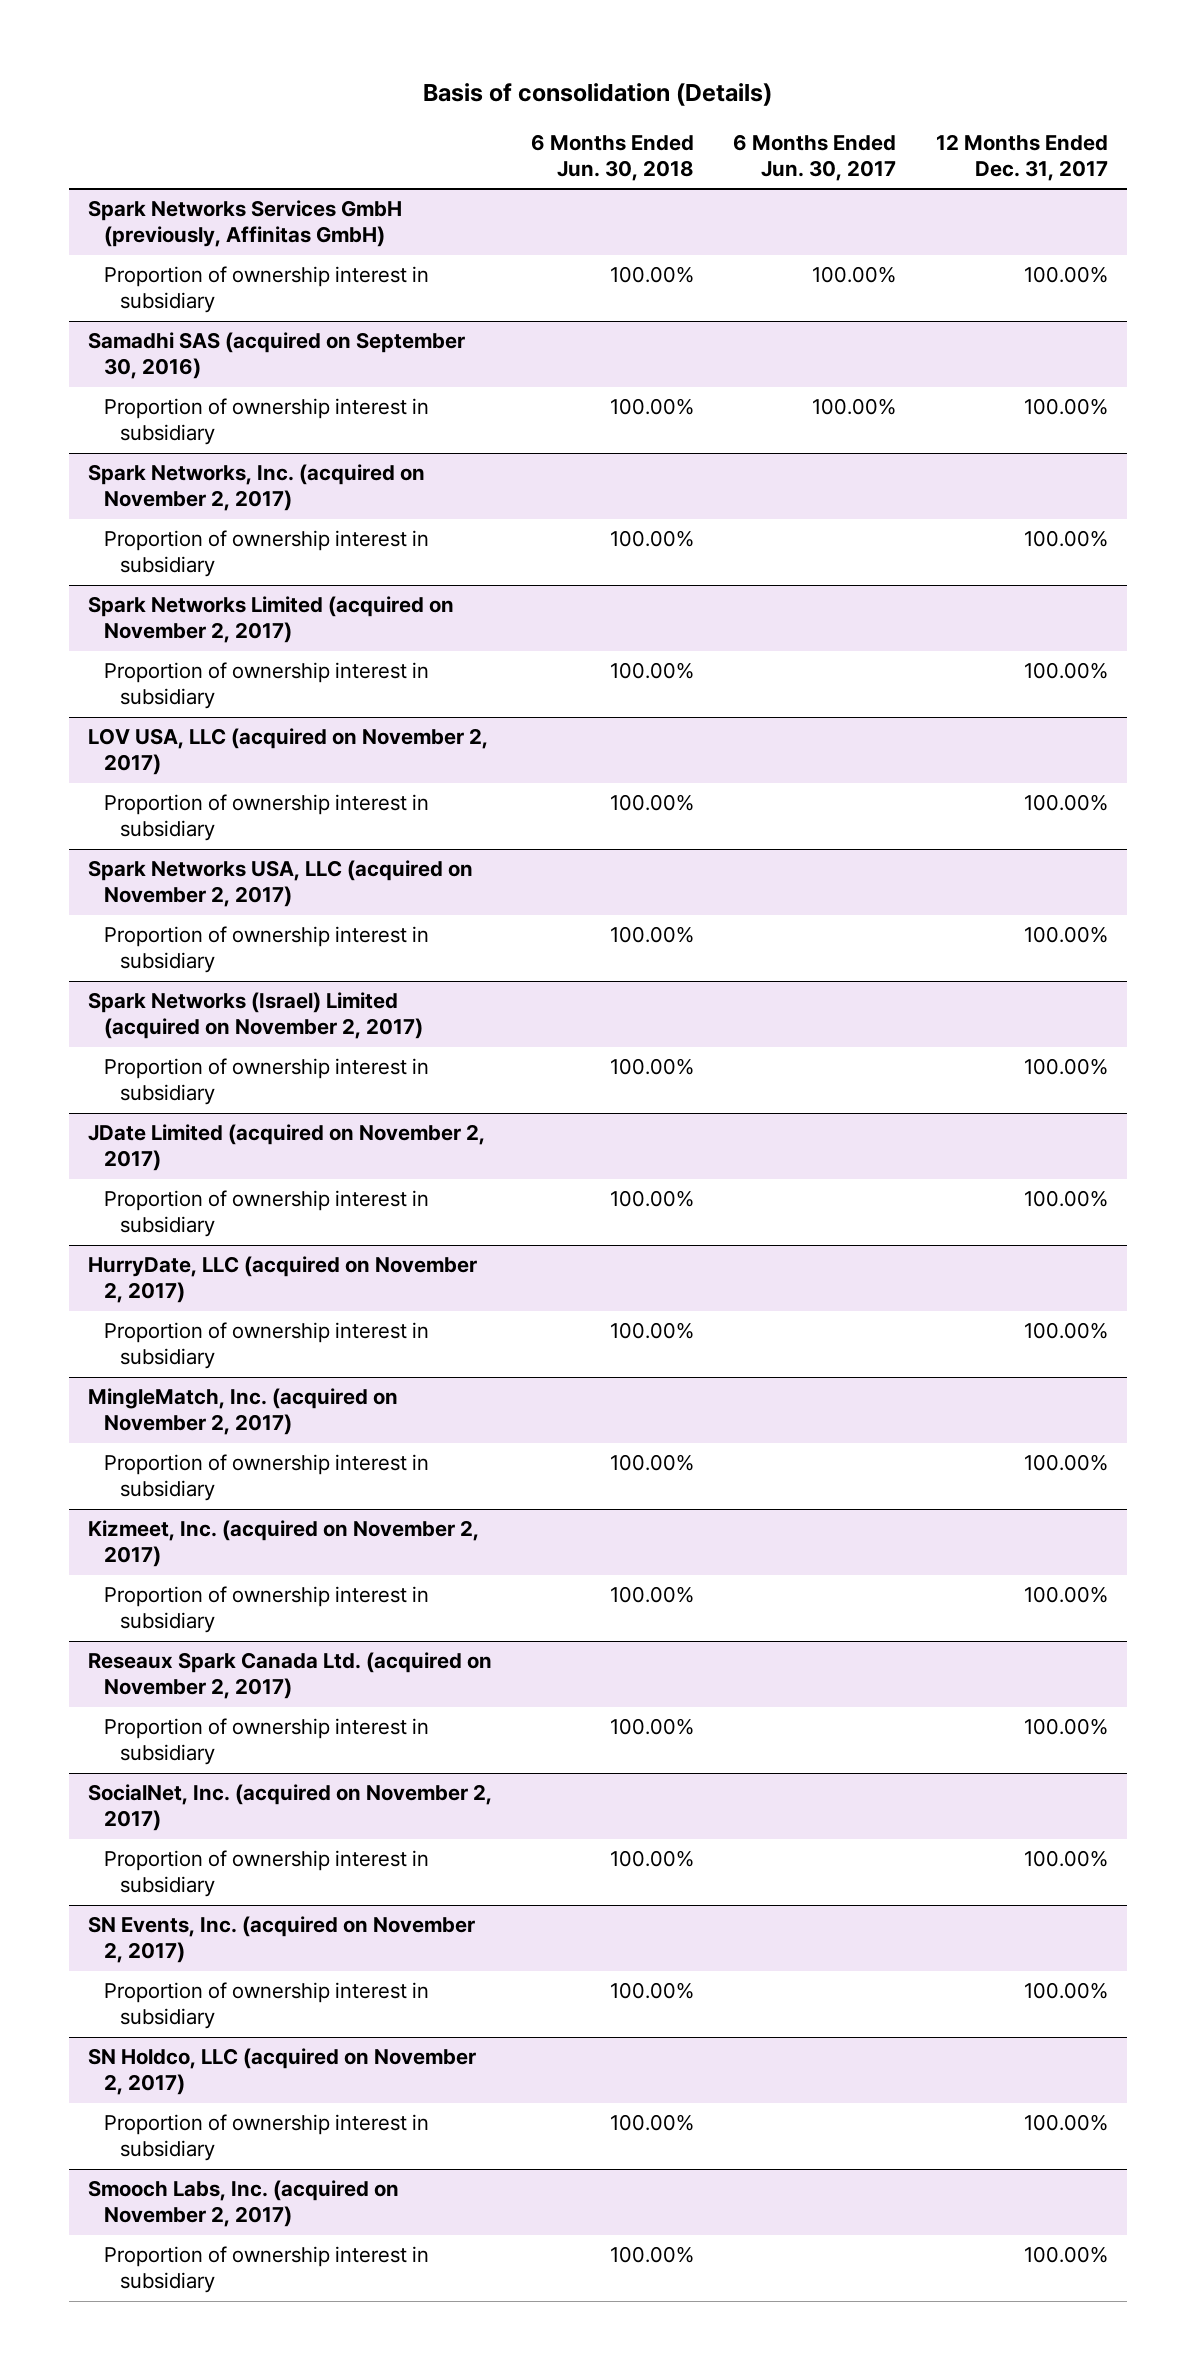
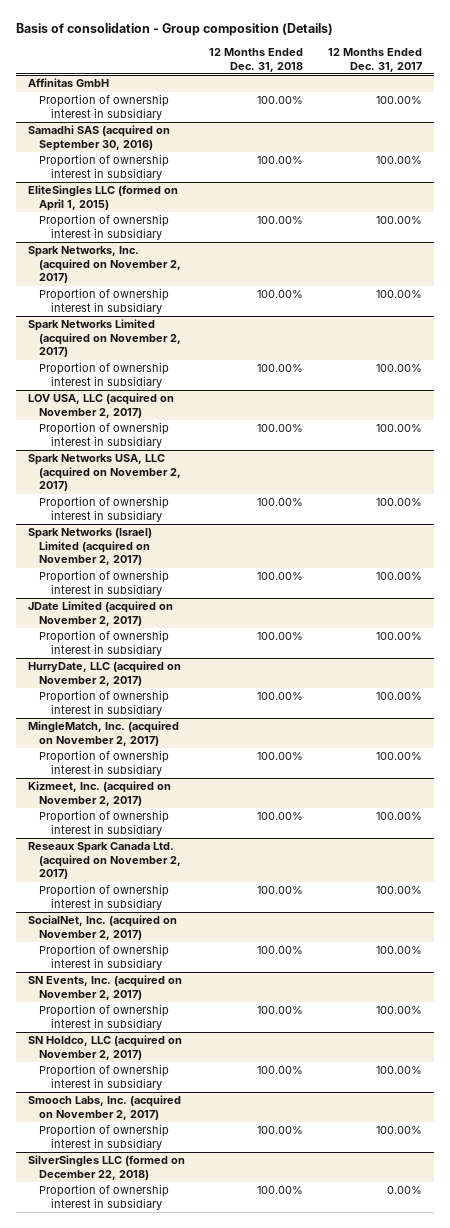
[422,83,772,107] Basis of consolidation (Details) -> [15,22,333,36] Basis of consolidation - Group composition (Details)
[531,133,695,181] 6 Months Ended Jun. 30, 2018 -> none
[733,133,897,181] 6 Months Ended Jun. 30, 2017 -> none
none -> [209,48,304,72] 12 Months Ended Dec. 31, 2018
[88,200,403,248] Spark Networks Services GmbH (previously, Affinitas GmbH) -> [27,78,109,88] Affinitas GmbH
none -> [27,185,178,211] EliteSingles LLC (formed on April 1, 2015)
none -> [39,214,170,240] Proportion of ownership interest in subsidiary
none -> [27,1155,185,1180] SilverSingles LLC (formed on December 22, 2018)
none -> [39,1184,170,1210] Proportion of ownership interest in subsidiary

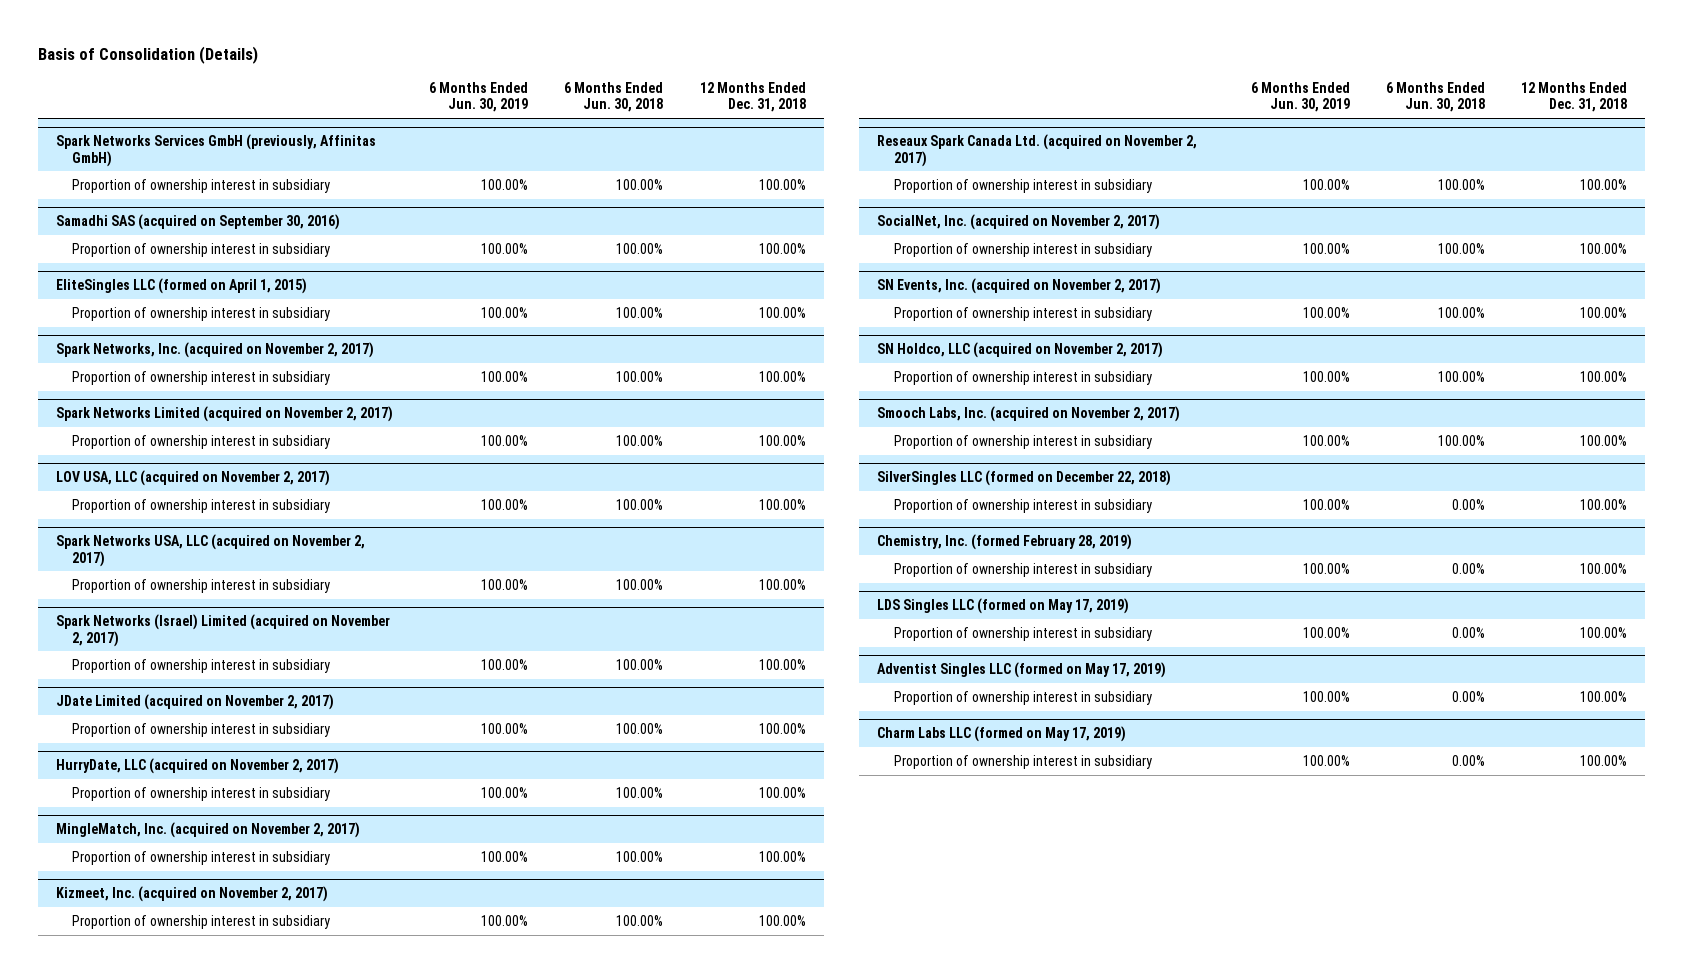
[15,22,333,36] Basis of consolidation - Group composition (Details) -> [37,45,258,64] Basis of Consolidation (Details)
[327,48,422,72] 12 Months Ended Dec. 31, 2017 -> none
none -> [429,81,529,113] 6 Months Ended Jun. 30, 2019
none -> [564,81,664,113] 6 Months Ended Jun. 30, 2018
[27,78,109,88] Affinitas GmbH -> [55,134,376,167] Spark Networks Services GmbH (previously, Affinitas GmbH)
none -> [877,534,1133,551] Chemistry, Inc. (formed February 28, 2019)
none -> [893,562,1152,577] Proportion of ownership interest in subsidiary
none -> [877,598,1130,615] LDS Singles LLC (formed on May 17, 2019)
none -> [893,626,1152,641] Proportion of ownership interest in subsidiary
none -> [877,662,1167,679] Adventist Singles LLC (formed on May 17, 2019)
none -> [893,690,1152,705] Proportion of ownership interest in subsidiary
none -> [877,726,1127,743] Charm Labs LLC (formed on May 17, 2019)
none -> [893,754,1152,769] Proportion of ownership interest in subsidiary

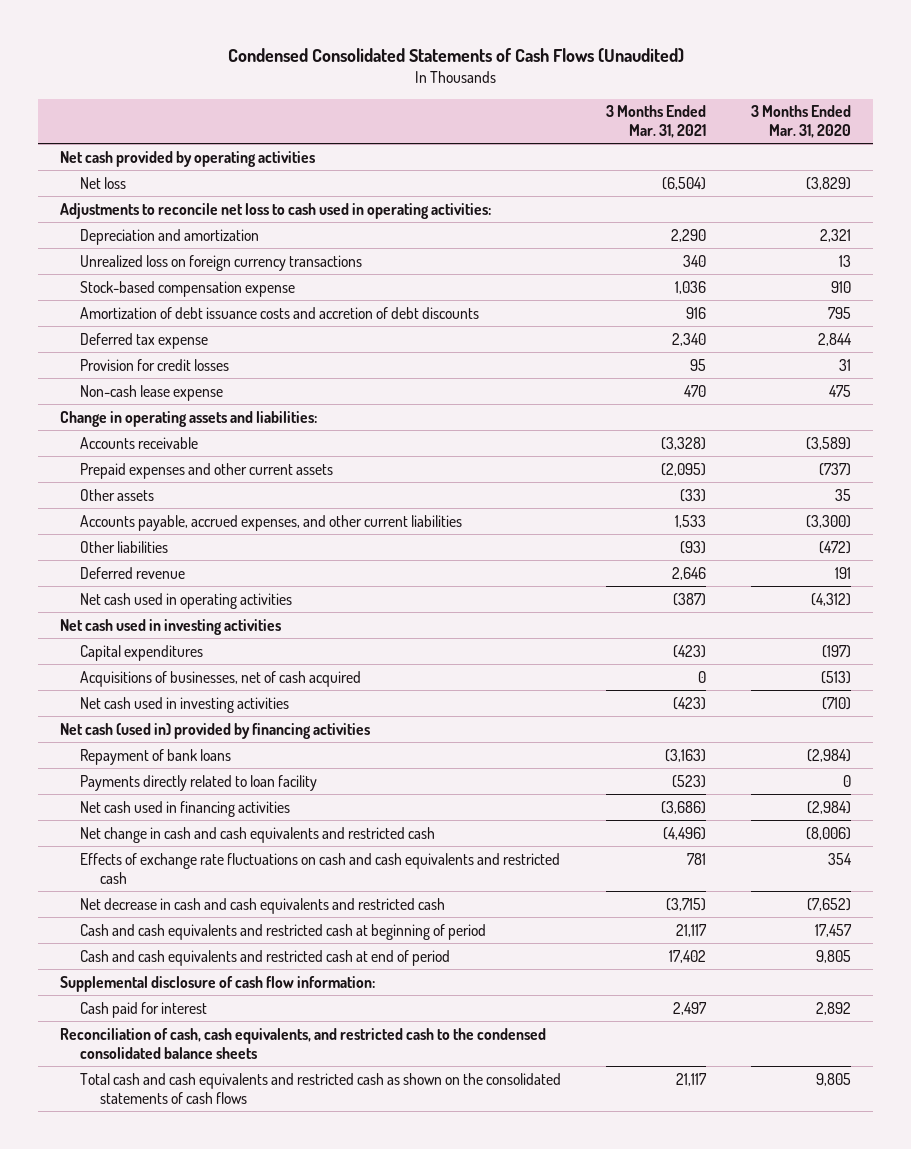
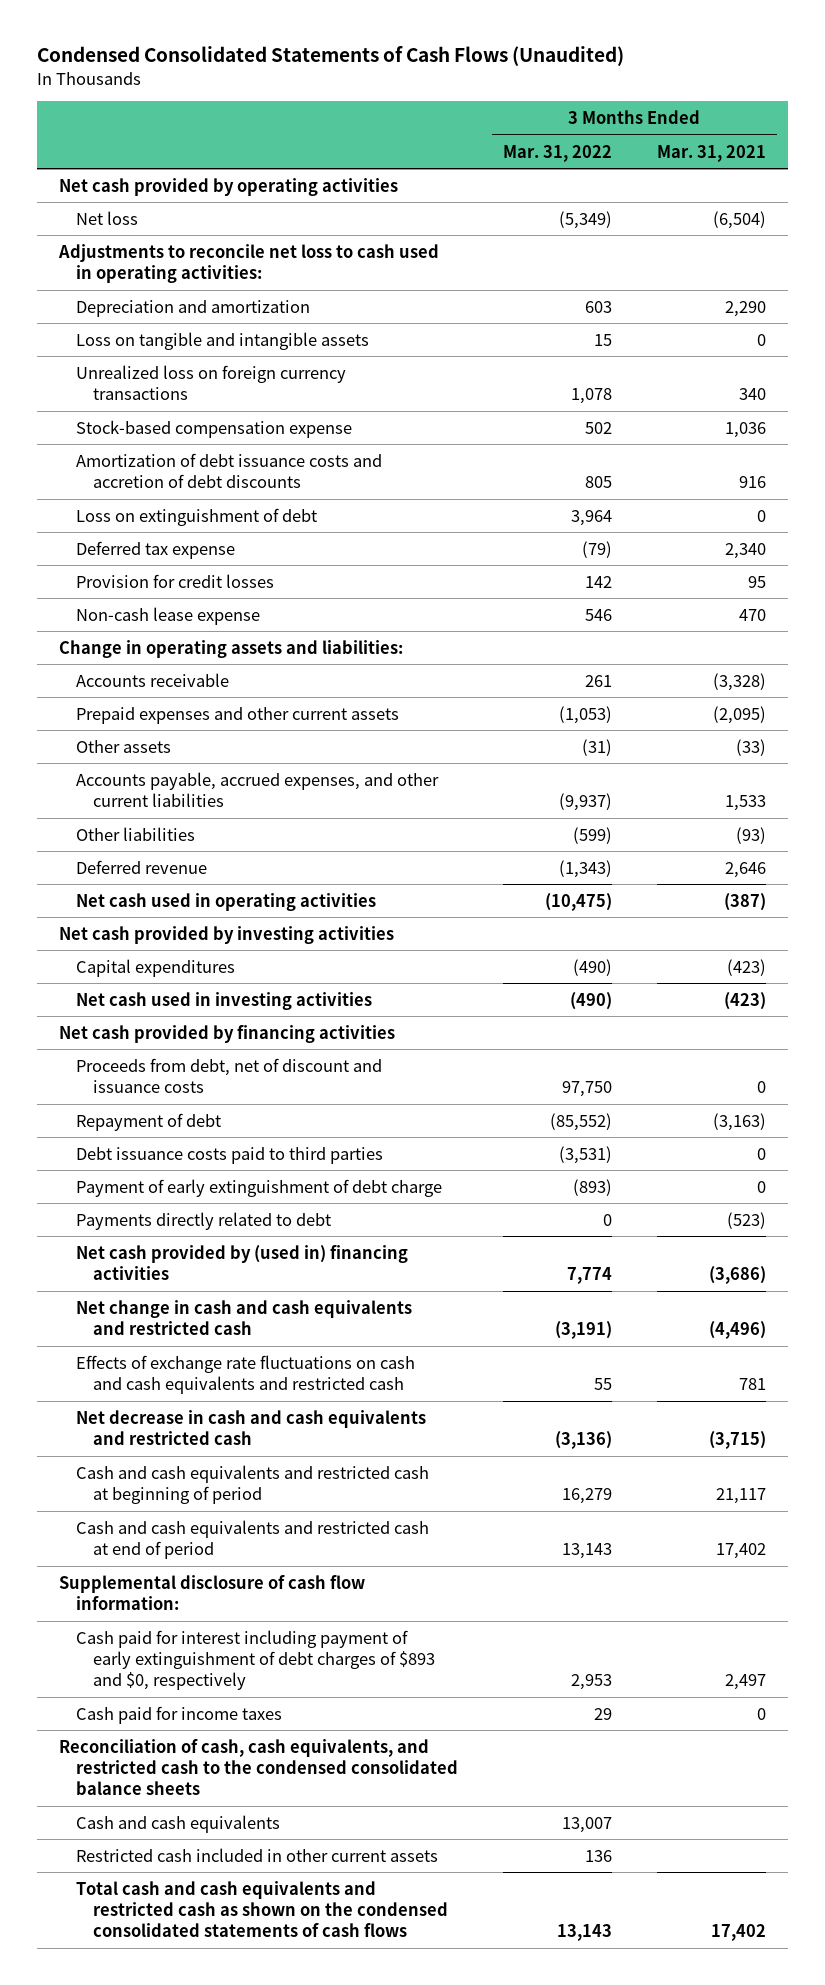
[750,105,851,139] 3 Months Ended Mar. 31, 2020 -> none
none -> [502,144,612,162] Mar. 31, 2022
none -> [76,331,370,350] Loss on tangible and intangible assets
none -> [76,507,318,526] Loss on extinguishment of debt
[60,618,282,635] Net cash used in investing activities -> [58,925,394,944] Net cash provided by investing activities
[79,670,361,687] Acquisitions of businesses, net of cash acquired -> none
[60,722,371,739] Net cash (used in) provided by financing activities -> [58,1024,395,1043] Net cash provided by financing activities
none -> [76,1057,383,1094] Proceeds from debt, net of discount and issuance costs
[79,748,231,765] Repayment of bank loans -> [76,1112,222,1131] Repayment of debt
none -> [76,1146,384,1164] Debt issuance costs paid to third parties
none -> [76,1178,443,1197] Payment of early extinguishment of debt charge
[79,774,317,791] Payments directly related to loan facility -> [76,1211,332,1230] Payments directly related to debt
[79,800,290,817] Net cash used in financing activities -> [76,1244,409,1281] Net cash provided by (used in) financing activities
[79,1001,207,1018] Cash paid for interest -> [76,1629,436,1691] Cash paid for interest including payment of early extinguishment of debt charges of $893 and $0, respectively
none -> [76,1705,283,1724] Cash paid for income taxes
none -> [76,1814,281,1833] Cash and cash equivalents
none -> [76,1847,439,1862] Restricted cash included in other current assets
[79,1072,561,1104] Total cash and cash equivalents and restricted cash as shown on the consolidated statements of cash flows -> [76,1880,449,1938] Total cash and cash equivalents and restricted cash as shown on the condensed consolidated statements of cash flows
[675,1072,707,1086] 21,117 -> [710,1924,766,1942] 17,402

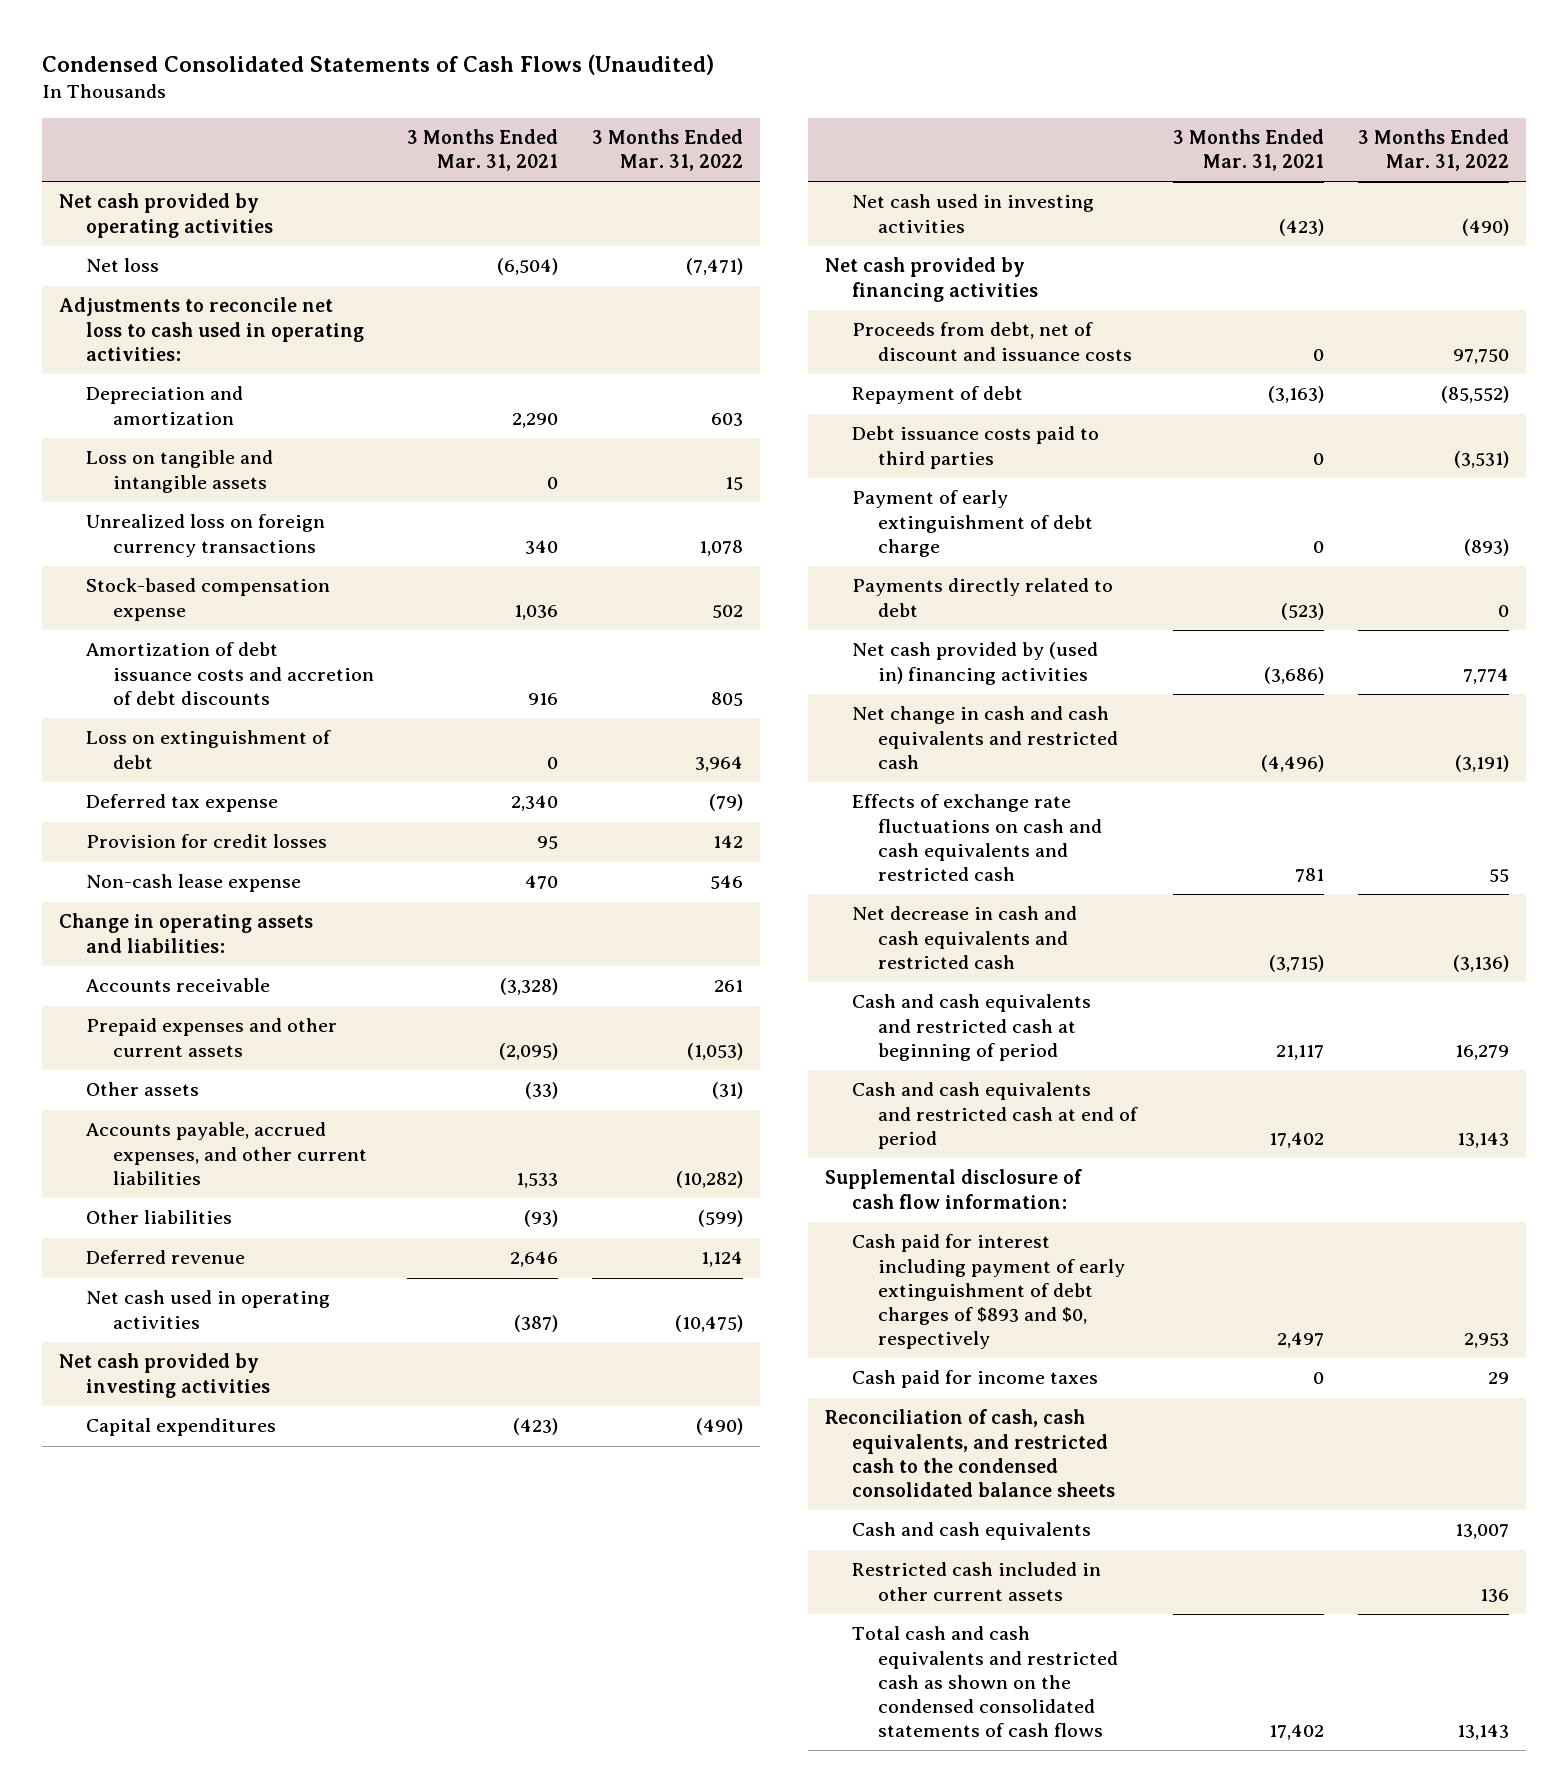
[558,210,612,229] (5,349) -> [686,258,744,276] (7,471)
[558,793,612,812] (9,937) -> [676,1170,744,1188] (10,282)
[558,859,612,878] (1,343) -> [701,1251,744,1268] 1,124

